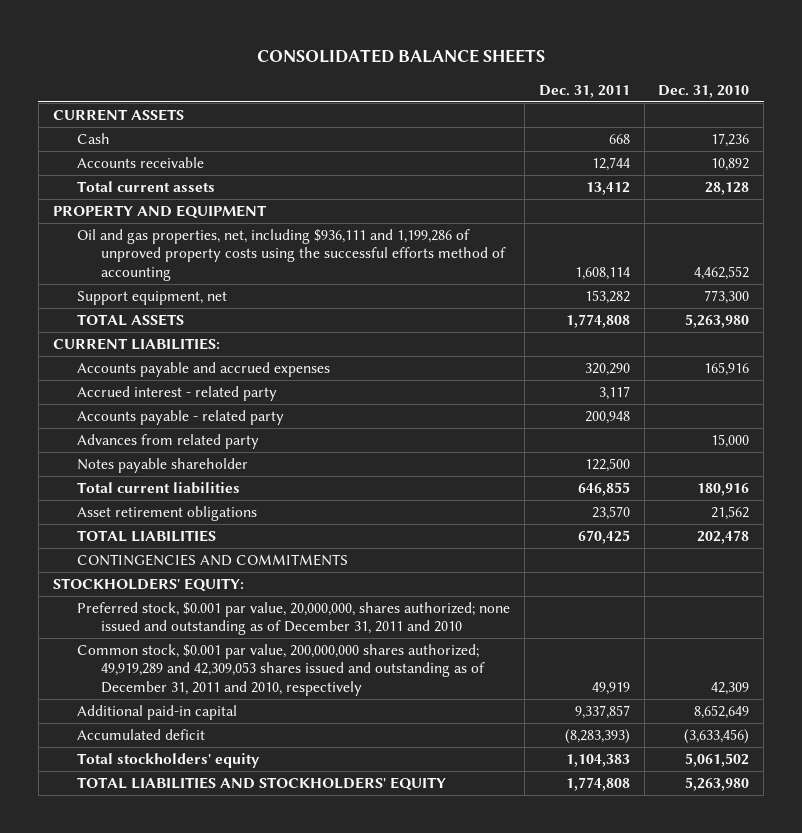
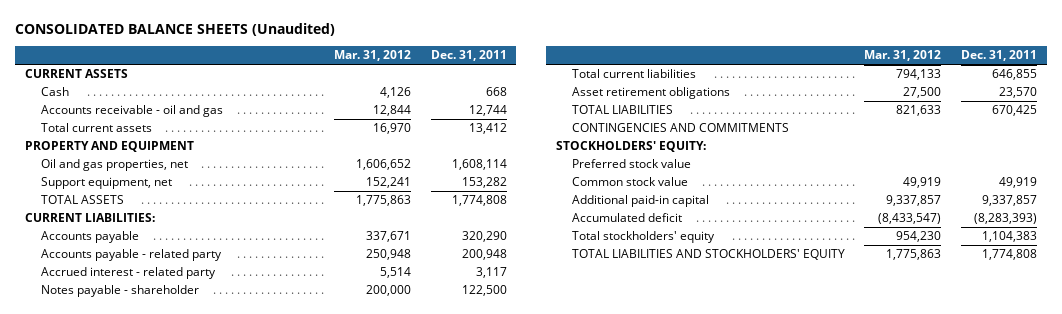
[257,49,546,64] CONSOLIDATED BALANCE SHEETS -> [15,22,336,36] CONSOLIDATED BALANCE SHEETS (Unaudited)
[658,84,750,98] Dec. 31, 2010 -> none
none -> [333,50,411,62] Mar. 31, 2012
[76,157,204,169] Accounts receivable -> [41,105,224,118] Accounts receivable - oil and gas
[76,229,507,281] Oil and gas properties, net, including $936,111 and 1,199,286 of unproved property costs using the successful efforts method of accounting -> [41,159,189,172] Oil and gas properties, net
[76,362,330,378] Accounts payable and accrued expenses -> [41,231,140,244] Accounts payable
[76,434,259,450] Advances from related party -> none
[76,386,277,402] Accrued interest - related party -> [41,267,217,280] Accrued interest - related party
[76,458,248,474] Notes payable shareholder -> [41,285,200,298] Notes payable - shareholder
[76,602,510,636] Preferred stock, $0.001 par value, 20,000,000, shares authorized; none issued and outstanding as of December 31, 2011 and 2010 -> [571,159,691,169] Preferred stock value
[76,644,486,696] Common stock, $0.001 par value, 200,000,000 shares authorized; 49,919,289 and 42,309,053 shares issued and outstanding as of December 31, 2011 and 2010, respectively -> [571,177,688,187] Common stock value

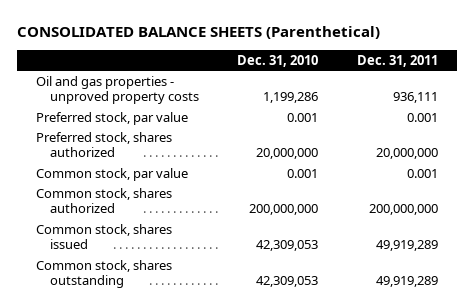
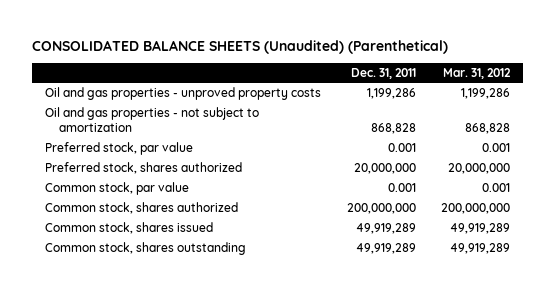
[16,26,380,40] CONSOLIDATED BALANCE SHEETS (Parenthetical) -> [31,39,448,54] CONSOLIDATED BALANCE SHEETS (Unaudited) (Parenthetical)
[237,55,319,68] Dec. 31, 2010 -> none
none -> [443,67,512,79] Mar. 31, 2012
[392,92,438,104] 936,111 -> [366,88,416,100] 1,199,286
none -> [44,107,259,132] Oil and gas properties - not subject to amortization

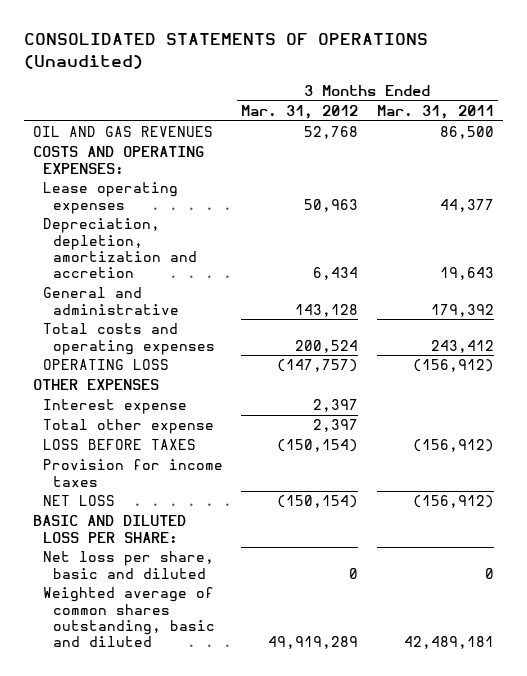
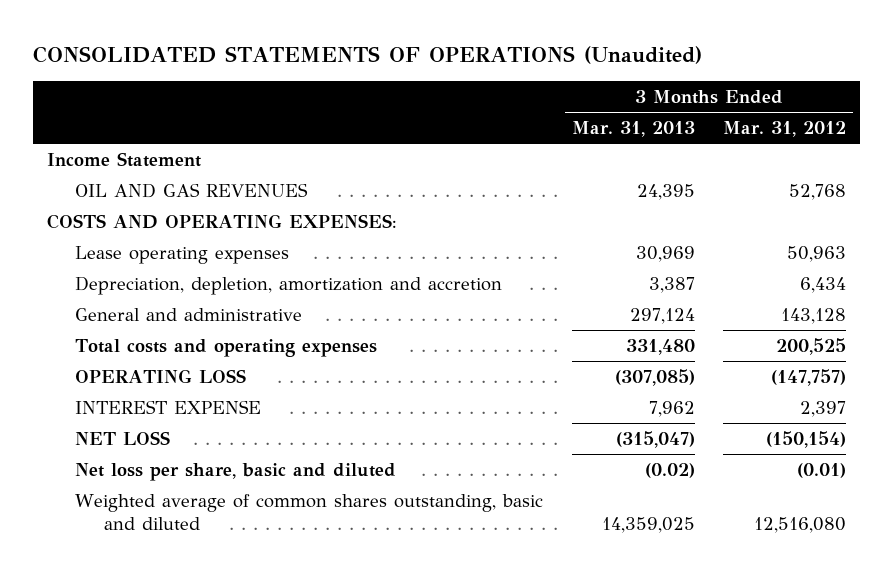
[376,105,494,120] Mar. 31, 2011 -> none
none -> [571,121,695,138] Mar. 31, 2013
none -> [47,152,202,168] Income Statement
[295,339,359,353] 200,524 -> [776,338,847,356] 200,525
[33,379,160,391] OTHER EXPENSES -> none
[43,419,215,435] Total other expense -> none
[43,439,197,451] LOSS BEFORE TAXES -> none
[43,459,224,487] Provision for income taxes -> none
[43,399,188,415] Interest expense -> [75,400,262,415] INTEREST EXPENSE
[33,515,187,543] BASIC AND DILUTED LOSS PER SHARE: -> none
[349,567,359,579] 0 -> [797,463,847,479] (0.01)
[268,636,359,650] 49,919,289 -> [754,517,847,534] 12,516,080

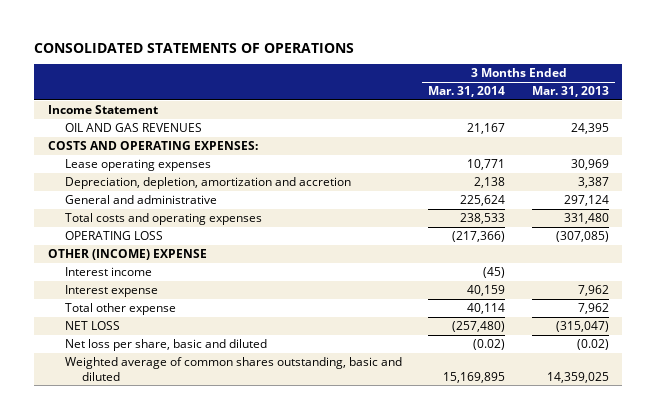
[33,46,703,65] CONSOLIDATED STATEMENTS OF OPERATIONS (Unaudited) -> [34,42,355,53] CONSOLIDATED STATEMENTS OF OPERATIONS
[723,121,847,138] Mar. 31, 2012 -> none
none -> [428,85,506,97] Mar. 31, 2014
none -> [47,248,207,260] OTHER (INCOME) EXPENSE
none -> [65,266,153,276] Interest income
[75,400,262,415] INTEREST EXPENSE -> [65,284,159,297] Interest expense
none -> [65,302,177,315] Total other expense

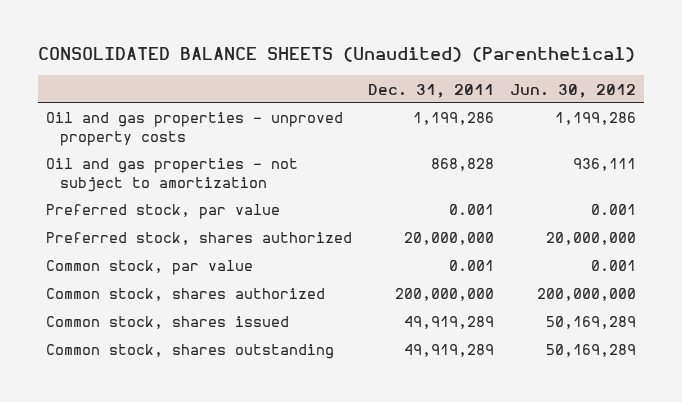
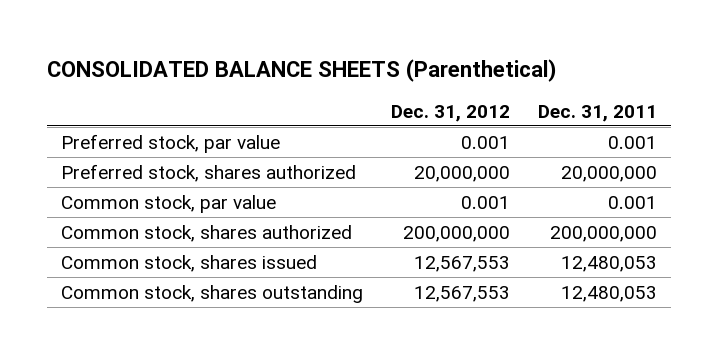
[37,47,635,63] CONSOLIDATED BALANCE SHEETS (Unaudited) (Parenthetical) -> [47,58,558,82] CONSOLIDATED BALANCE SHEETS (Parenthetical)
[510,83,637,98] Jun. 30, 2012 -> none
none -> [391,104,511,122] Dec. 31, 2012
[46,112,344,146] Oil and gas properties - unproved property costs -> none
[46,158,299,192] Oil and gas properties - not subject to amortization -> none
[404,316,495,330] 49,919,289 -> [561,255,658,272] 12,480,053
[404,344,495,358] 49,919,289 -> [561,285,658,302] 12,480,053

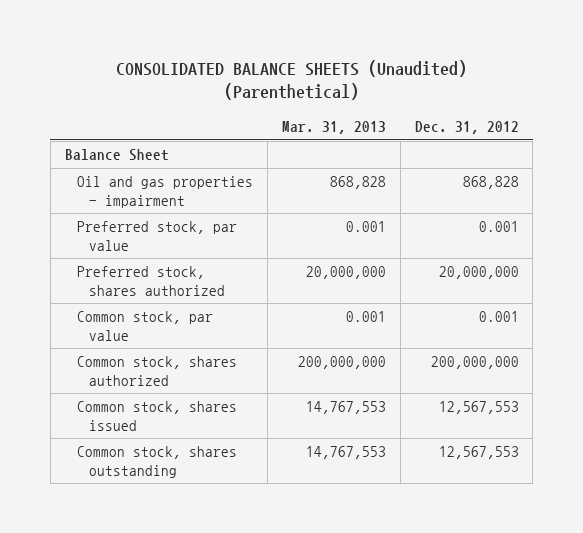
[47,58,558,82] CONSOLIDATED BALANCE SHEETS (Parenthetical) -> [115,59,467,101] CONSOLIDATED BALANCE SHEETS (Unaudited) (Parenthetical)
[538,104,658,122] Dec. 31, 2011 -> none
none -> [281,120,386,134] Mar. 31, 2013
none -> [64,149,169,162] Balance Sheet
none -> [76,176,253,208] Oil and gas properties - impairment

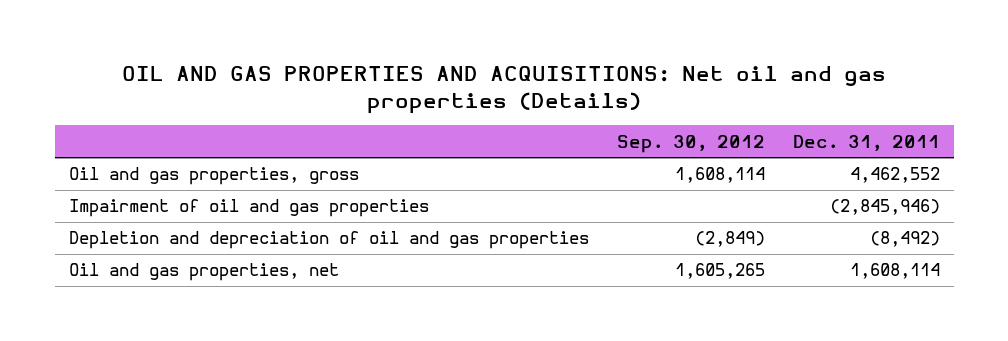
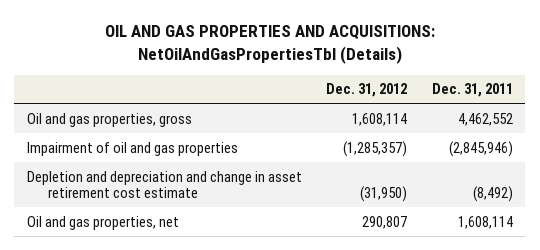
[122,66,887,115] OIL AND GAS PROPERTIES AND ACQUISITIONS: Net oil and gas properties (Details) -> [104,25,435,64] OIL AND GAS PROPERTIES AND ACQUISITIONS: NetOilAndGasPropertiesTbl (Details)
[616,134,765,153] Sep. 30, 2012 -> none
none -> [326,83,408,98] Dec. 31, 2012
[68,231,589,250] Depletion and depreciation of oil and gas properties -> [26,170,302,199] Depletion and depreciation and change in asset retirement cost estimate

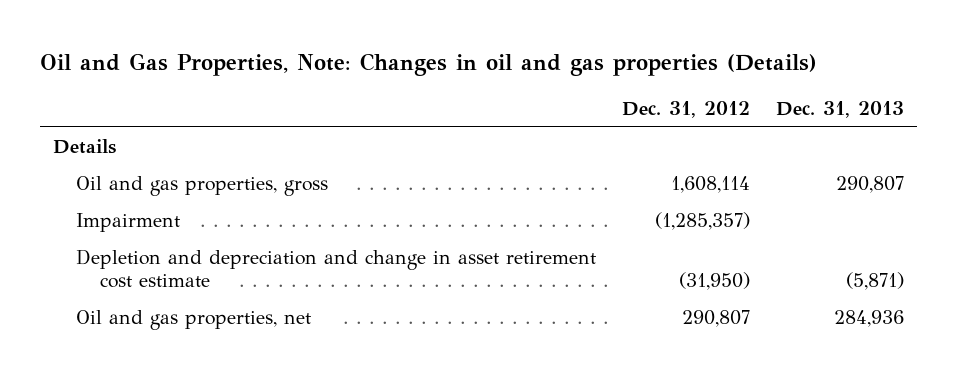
[104,25,435,64] OIL AND GAS PROPERTIES AND ACQUISITIONS: NetOilAndGasPropertiesTbl (Details) -> [39,53,817,77] Oil and Gas Properties, Note: Changes in oil and gas properties (Details)
[432,83,514,98] Dec. 31, 2011 -> none
none -> [775,101,904,119] Dec. 31, 2013
none -> [52,139,116,155] Details
[26,141,238,156] Impairment of oil and gas properties -> [76,213,181,233] Impairment

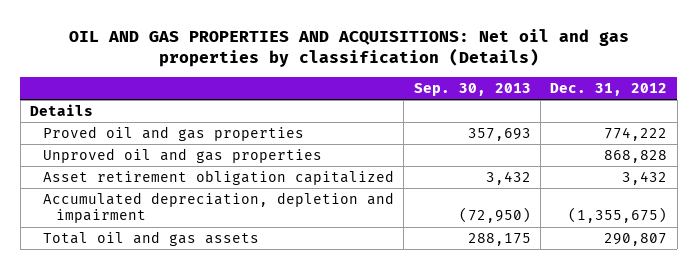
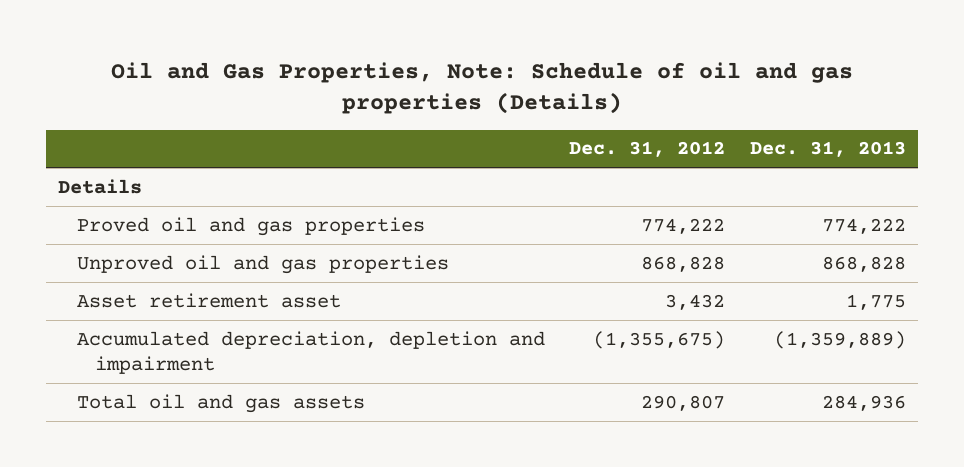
[68,28,629,68] OIL AND GAS PROPERTIES AND ACQUISITIONS: Net oil and gas properties by classification (Details) -> [111,61,854,115] Oil and Gas Properties, Note: Schedule of oil and gas properties (Details)
[413,82,531,96] Sep. 30, 2013 -> none
none -> [749,141,906,158] Dec. 31, 2013
[42,169,394,185] Asset retirement obligation capitalized -> [76,292,341,308] Asset retirement asset

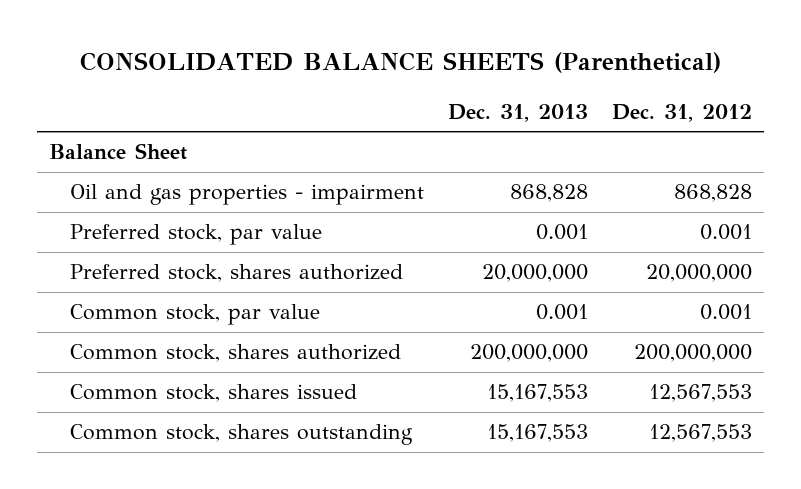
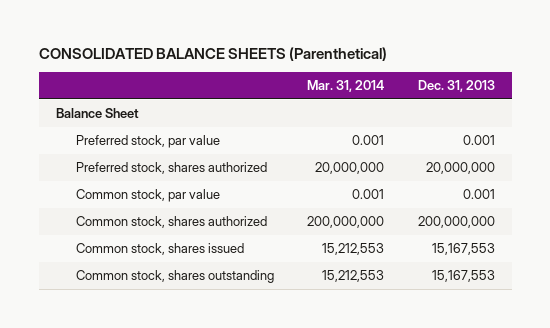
[612,103,753,122] Dec. 31, 2012 -> none
none -> [307,80,385,93] Mar. 31, 2014
[69,184,424,206] Oil and gas properties - impairment -> none

